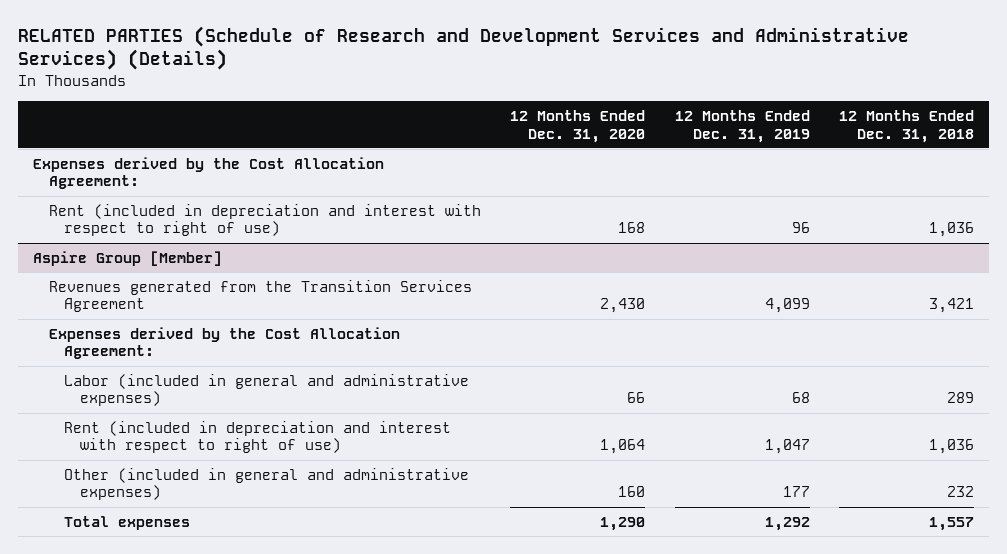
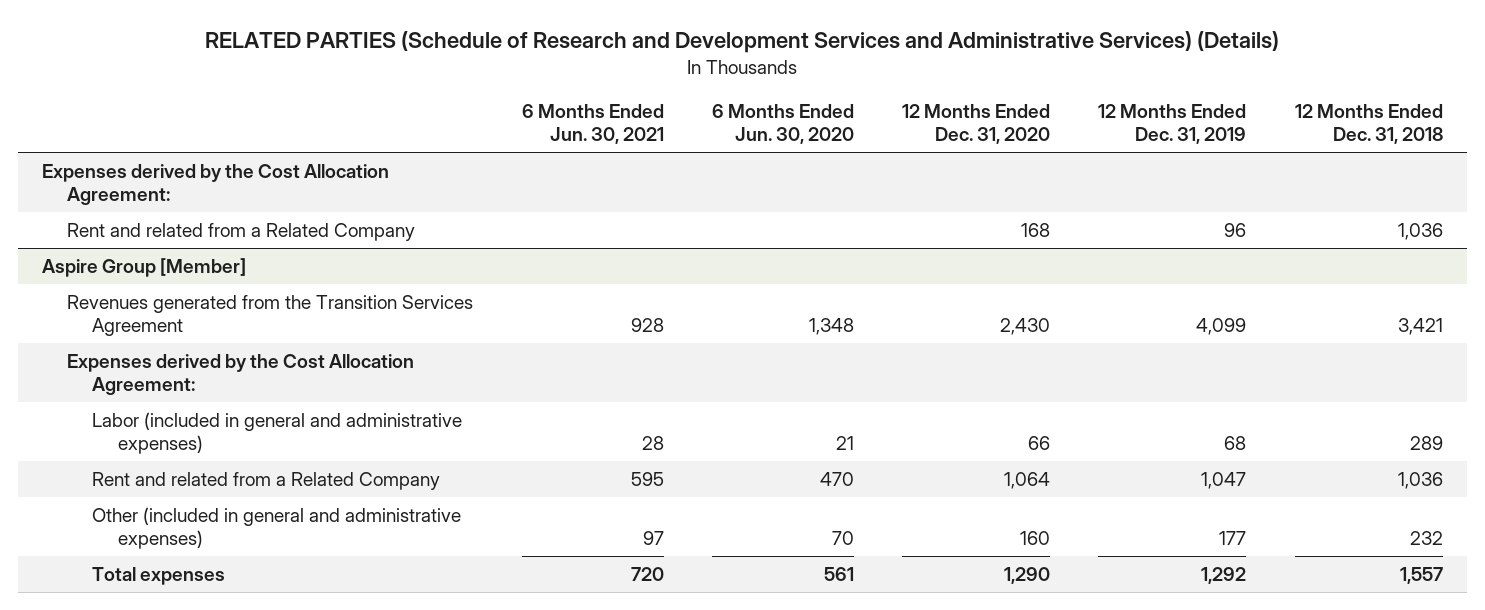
none -> [521,103,664,145] 6 Months Ended Jun. 30, 2021
none -> [711,103,854,145] 6 Months Ended Jun. 30, 2020
[48,204,481,237] Rent (included in depreciation and interest with respect to right of use) -> [67,223,416,242] Rent and related from a Related Company
[64,421,452,454] Rent (included in depreciation and interest with respect to right of use) -> [92,472,441,491] Rent and related from a Related Company

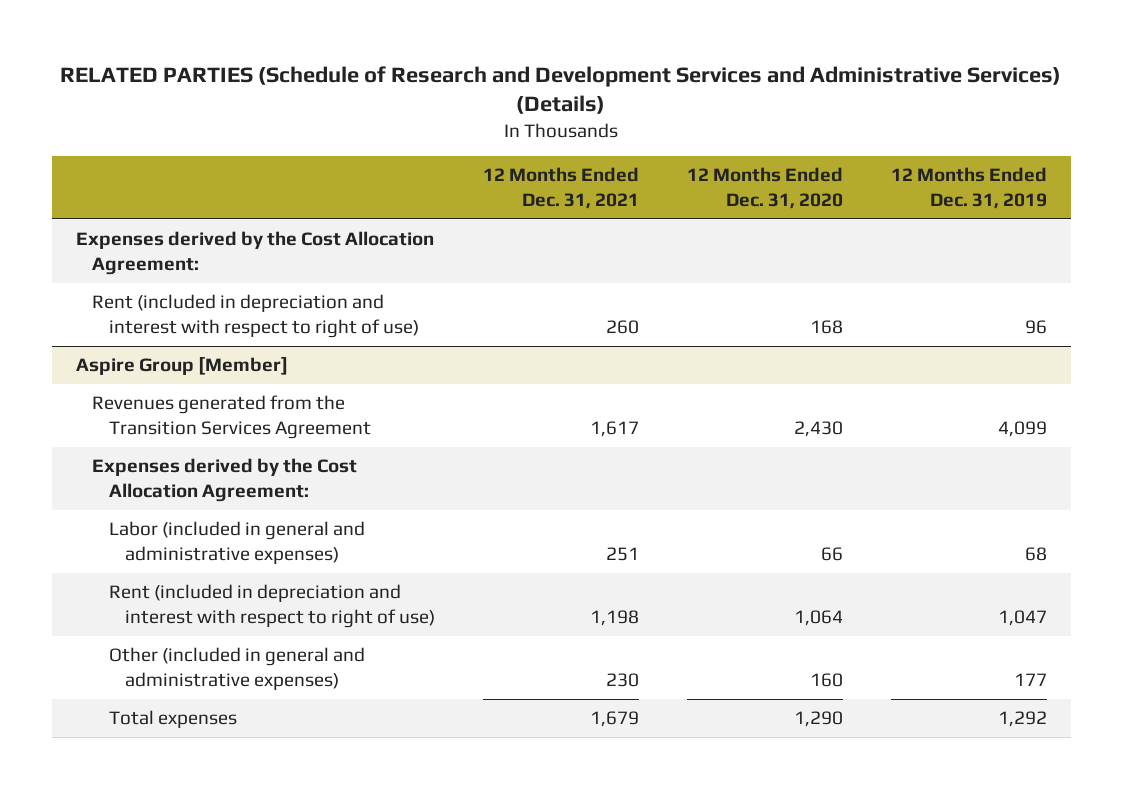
[521,103,664,145] 6 Months Ended Jun. 30, 2021 -> none
[711,103,854,145] 6 Months Ended Jun. 30, 2020 -> none
[1294,103,1443,145] 12 Months Ended Dec. 31, 2018 -> none
none -> [482,167,639,209] 12 Months Ended Dec. 31, 2021
[67,223,416,242] Rent and related from a Related Company -> [92,294,419,338] Rent (included in depreciation and interest with respect to right of use)
[92,472,441,491] Rent and related from a Related Company -> [108,584,436,628] Rent (included in depreciation and interest with respect to right of use)

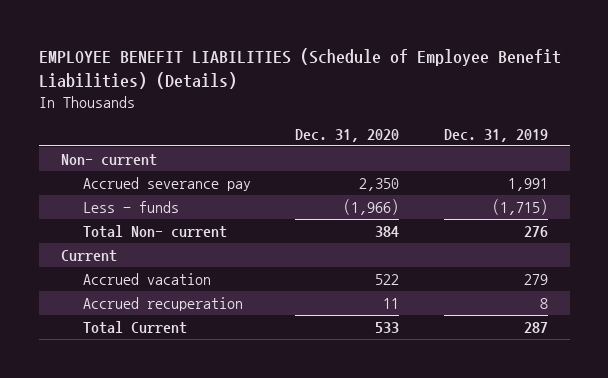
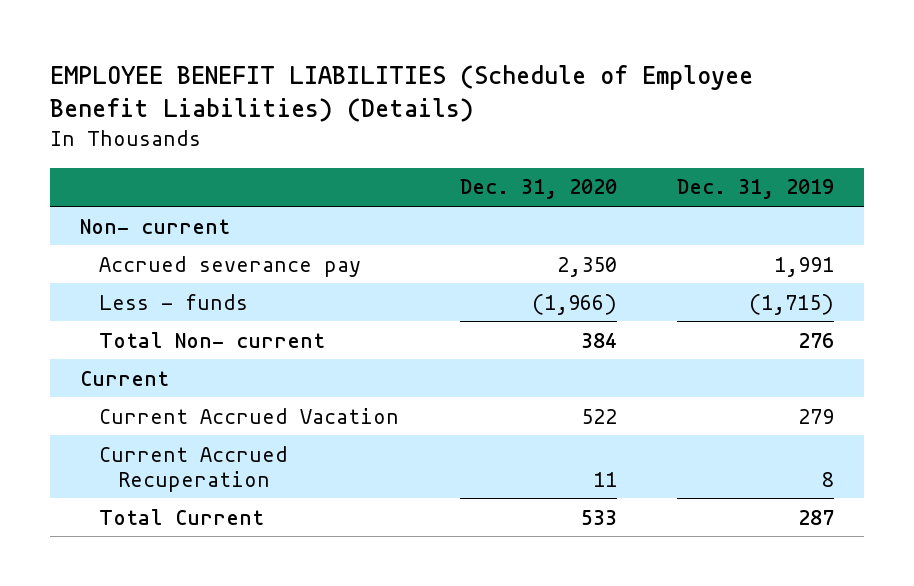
[82,272,211,285] Accrued vacation -> [99,407,400,424] Current Accrued Vacation
[82,296,243,311] Accrued recuperation -> [99,445,289,492] Current Accrued Recuperation

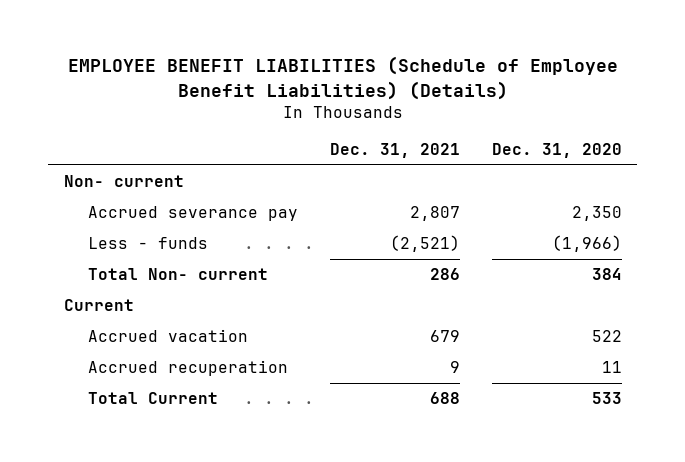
[676,179,834,200] Dec. 31, 2019 -> none
none -> [329,143,460,159] Dec. 31, 2021
[99,407,400,424] Current Accrued Vacation -> [88,329,249,343] Accrued vacation
[99,445,289,492] Current Accrued Recuperation -> [88,360,289,377] Accrued recuperation

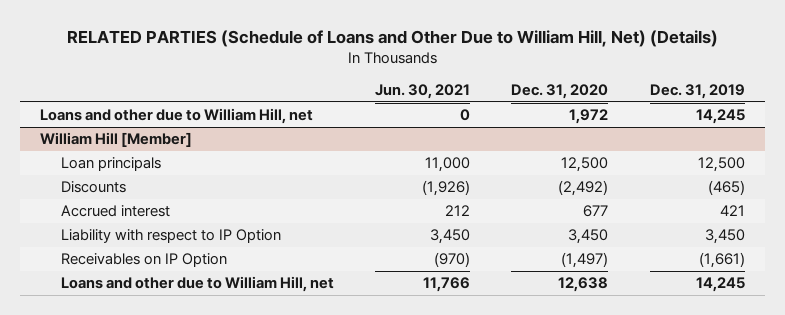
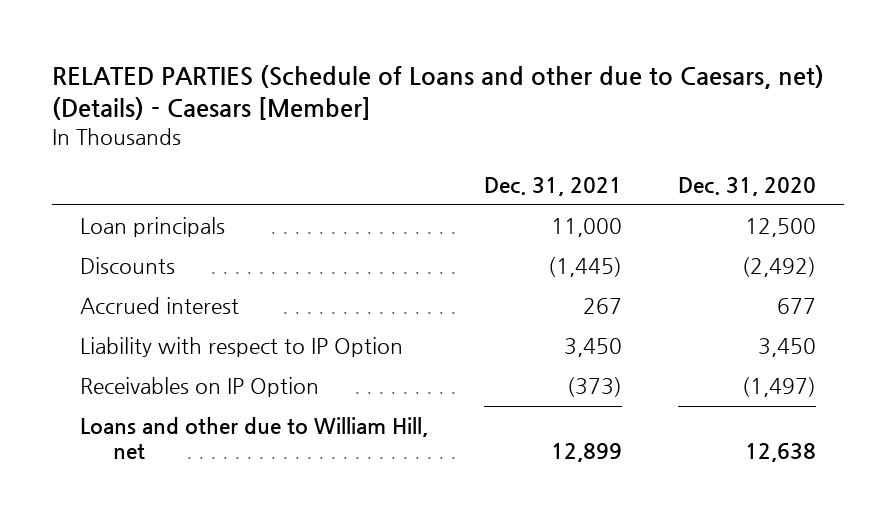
[66,29,718,47] RELATED PARTIES (Schedule of Loans and Other Due to William Hill, Net) (Details) -> [52,65,825,121] RELATED PARTIES (Schedule of Loans and other due to Caesars, net) (Details) - Caesars [Member]
[375,83,471,99] Jun. 30, 2021 -> none
[649,83,745,99] Dec. 31, 2019 -> none
none -> [484,176,623,196] Dec. 31, 2021
[40,108,314,125] Loans and other due to William Hill, net -> none
[40,132,193,148] William Hill [Member] -> none

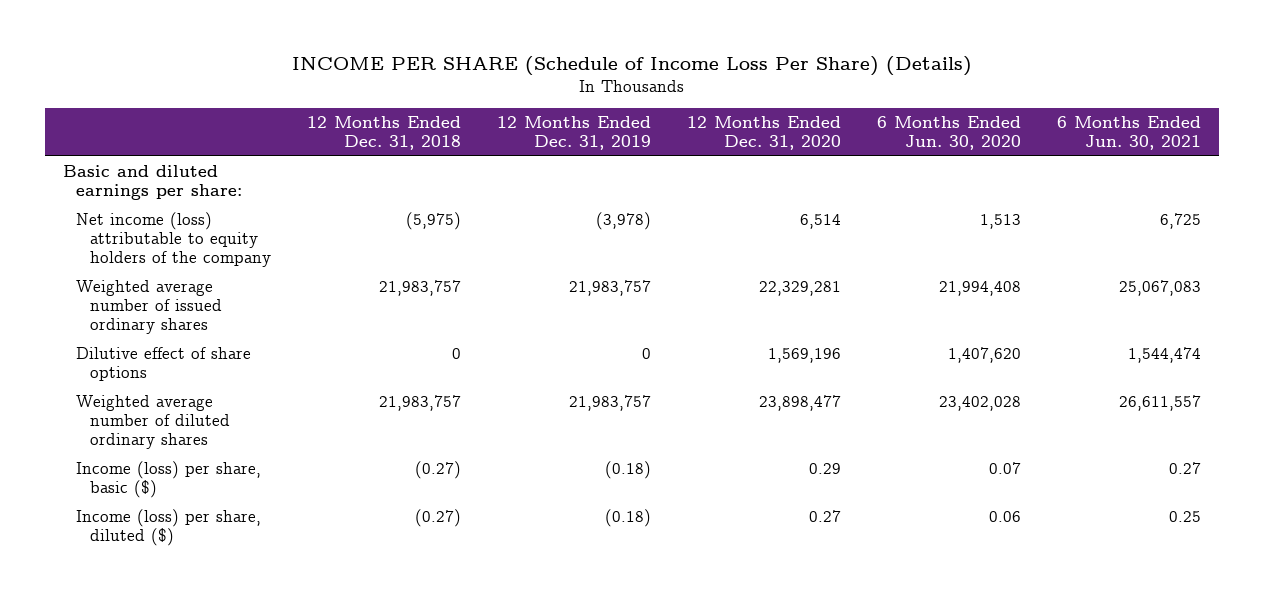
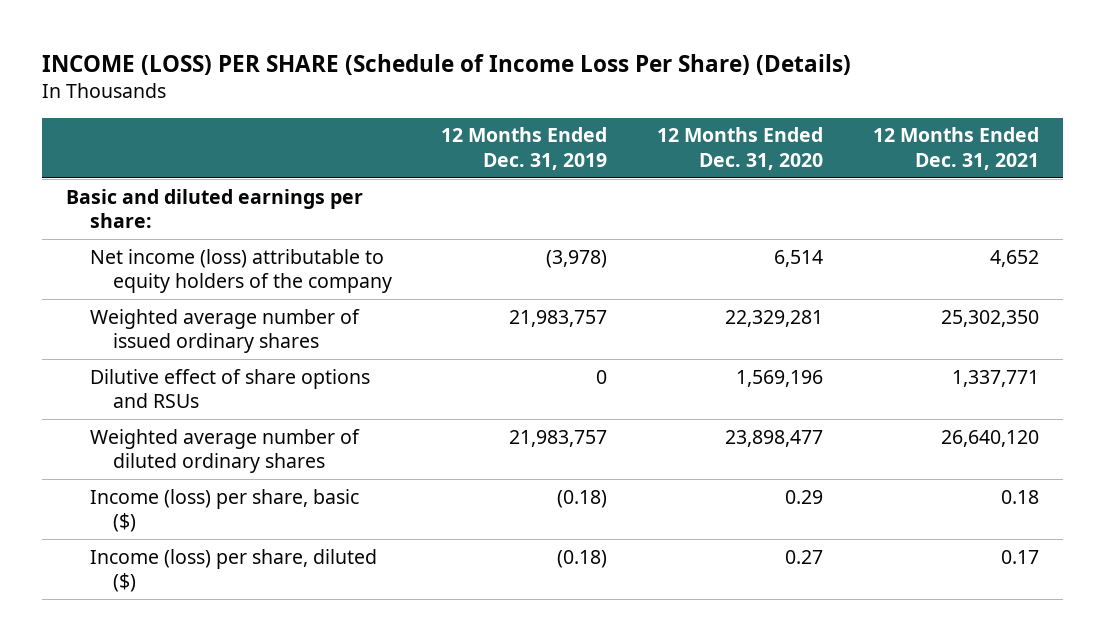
[291,55,972,76] INCOME PER SHARE (Schedule of Income Loss Per Share) (Details) -> [41,53,851,75] INCOME (LOSS) PER SHARE (Schedule of Income Loss Per Share) (Details)
[306,116,461,151] 12 Months Ended Dec. 31, 2018 -> none
[877,116,1022,151] 6 Months Ended Jun. 30, 2020 -> none
[1057,116,1202,151] 6 Months Ended Jun. 30, 2021 -> none
none -> [872,127,1039,170] 12 Months Ended Dec. 31, 2021
[76,346,252,381] Dilutive effect of share options -> [89,368,370,409] Dilutive effect of share options and RSUs

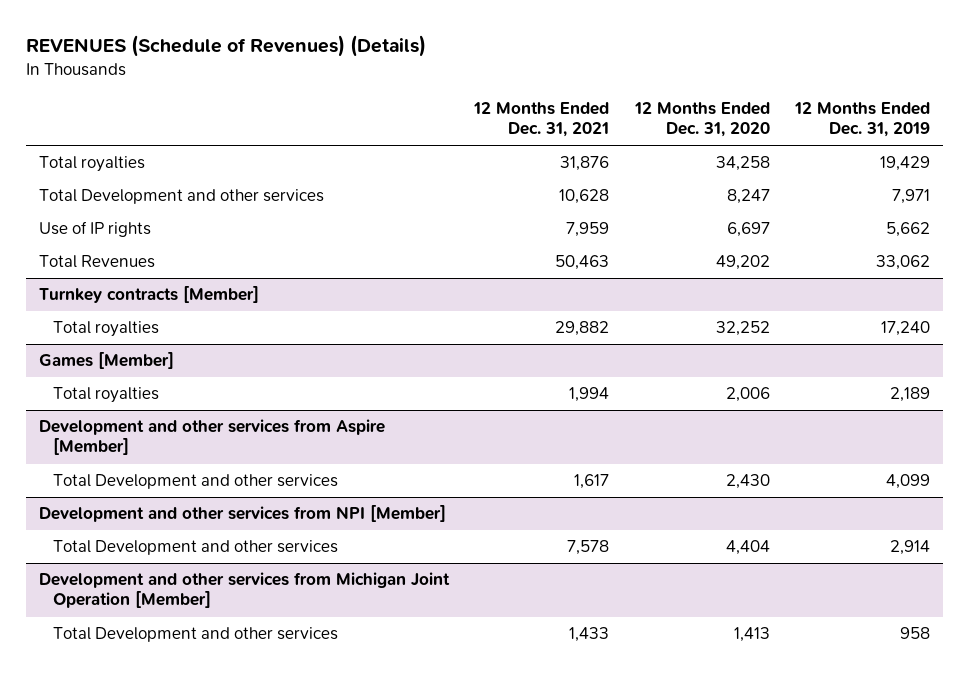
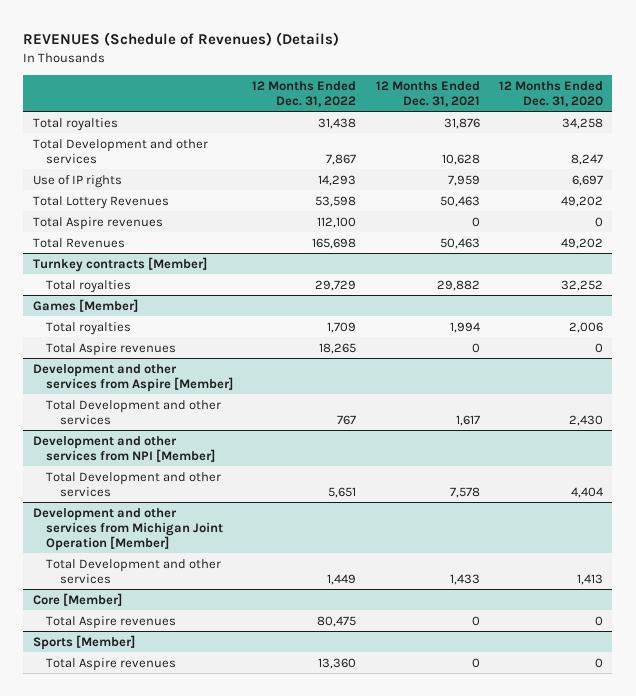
[793,102,930,138] 12 Months Ended Dec. 31, 2019 -> none
none -> [252,80,357,107] 12 Months Ended Dec. 31, 2022
none -> [33,195,170,209] Total Lottery Revenues
none -> [33,216,164,230] Total Aspire revenues
none -> [46,342,177,356] Total Aspire revenues
none -> [33,592,123,606] Core [Member]
none -> [46,615,177,629] Total Aspire revenues
none -> [33,634,136,650] Sports [Member]
none -> [46,657,177,671] Total Aspire revenues

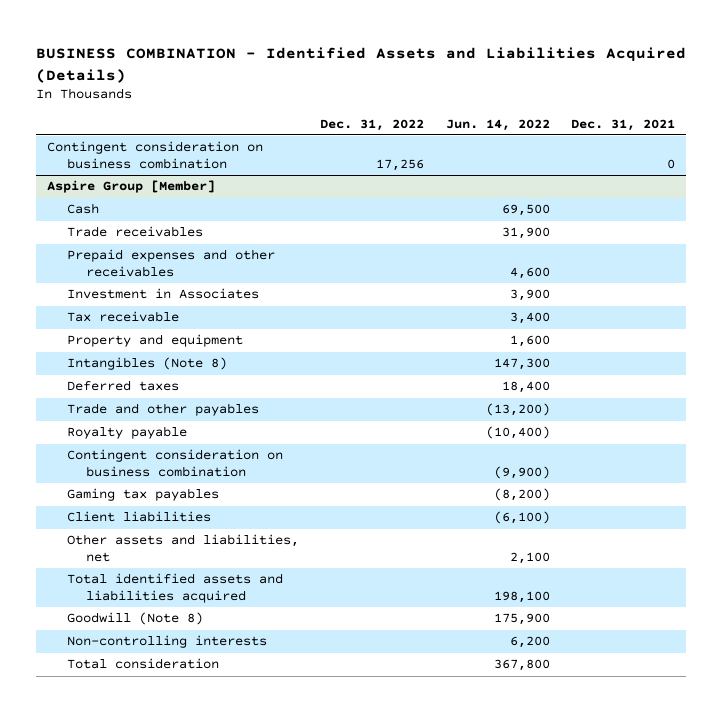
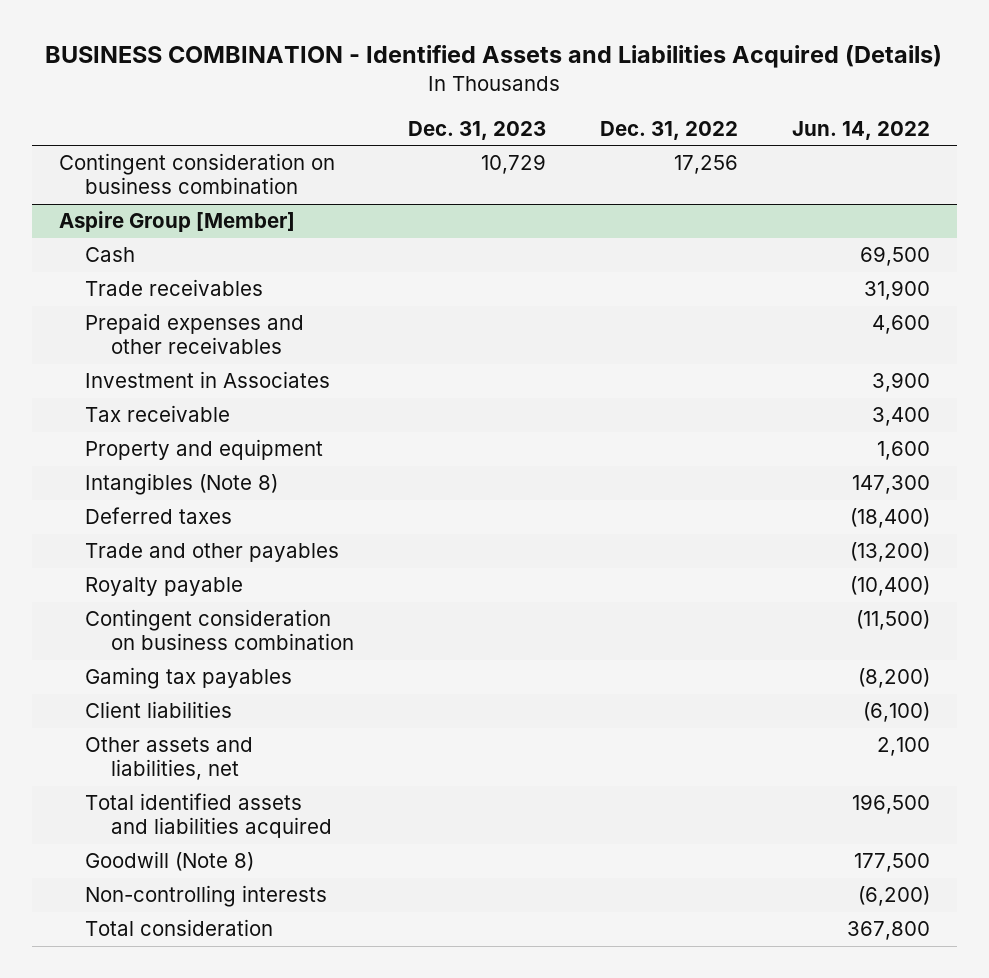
[571,118,676,131] Dec. 31, 2021 -> none
none -> [407,120,546,140] Dec. 31, 2023
[501,381,550,394] 18,400 -> [850,508,931,529] (18,400)
[493,465,550,479] (9,900) -> [856,610,931,631] (11,500)
[493,590,550,603] 198,100 -> [852,794,931,815] 196,500
[493,613,550,626] 175,900 -> [854,853,931,873] 177,500
[509,636,550,649] 6,200 -> [858,886,931,907] (6,200)

